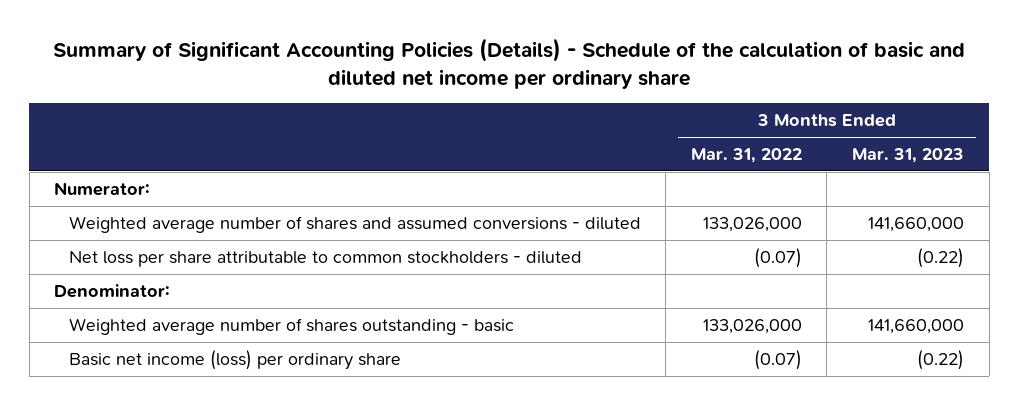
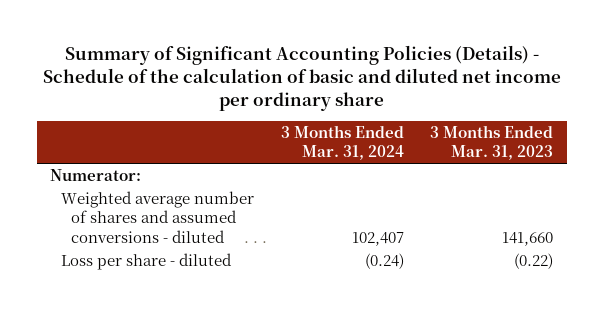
[690,147,802,163] Mar. 31, 2022 -> none
none -> [280,124,404,161] 3 Months Ended Mar. 31, 2024
[54,283,171,298] Denominator: -> none
[68,317,514,335] Weighted average number of shares outstanding - basic -> none
[68,349,401,370] Basic net income (loss) per ordinary share -> none
[867,216,964,232] 141,660,000 -> [502,231,554,246] 141,660
[68,250,582,267] Net loss per share attributable to common stockholders - diluted -> [60,253,232,271] Loss per share - diluted

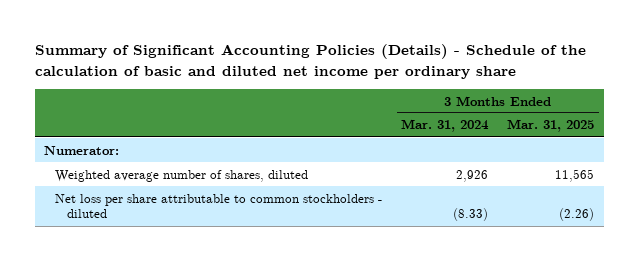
[430,124,554,161] 3 Months Ended Mar. 31, 2023 -> none
none -> [507,119,595,133] Mar. 31, 2025
[60,191,254,243] Weighted average number of shares and assumed conversions - diluted -> [55,169,309,182] Weighted average number of shares, diluted
[351,231,404,246] 102,407 -> [456,169,489,182] 2,926
[60,253,232,271] Loss per share - diluted -> [55,193,383,219] Net loss per share attributable to common stockholders - diluted
[364,253,404,270] (0.24) -> [453,208,489,222] (8.33)

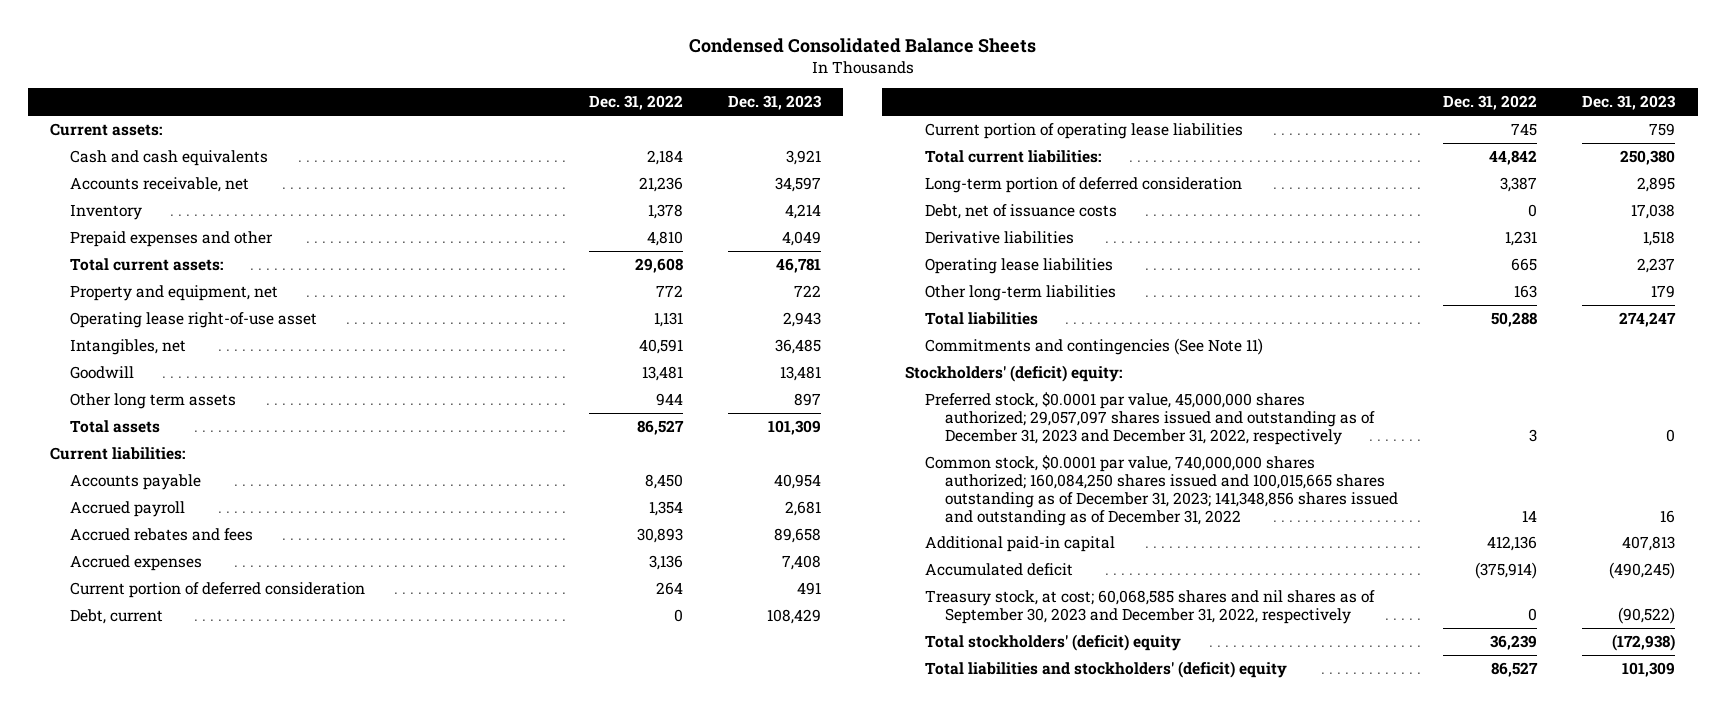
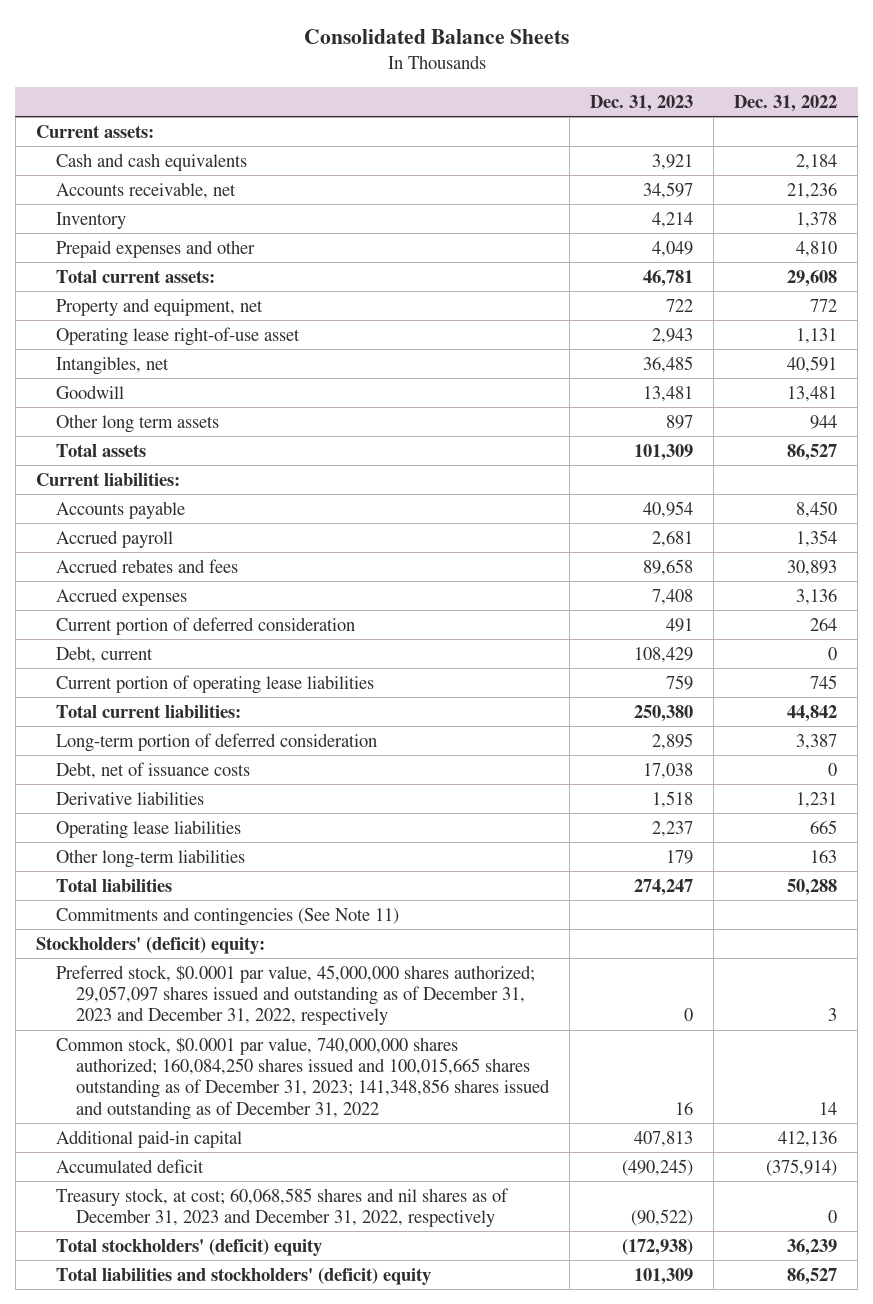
[688,37,1036,53] Condensed Consolidated Balance Sheets -> [303,28,569,44] Consolidated Balance Sheets
[925,589,1376,624] Treasury stock, at cost; 60,068,585 shares and nil shares as of September 30, 2023 and December 31, 2022, respectively -> [56,1187,510,1227] Treasury stock, at cost; 60,068,585 shares and nil shares as of December 31, 2023 and December 31, 2022, respectively

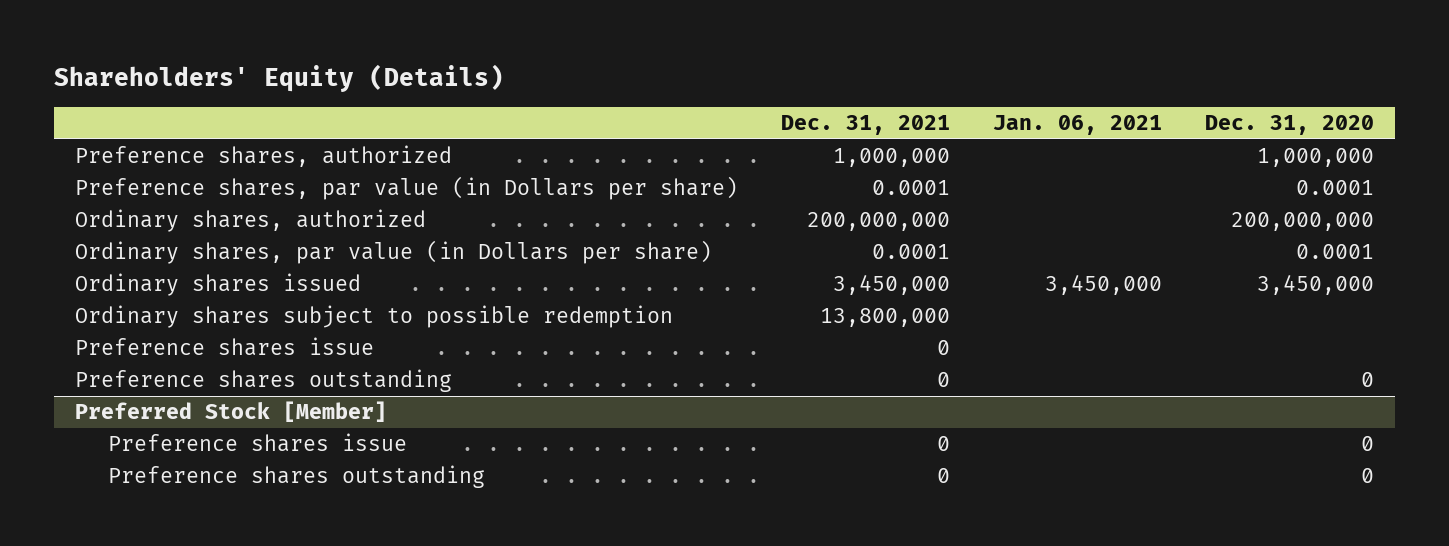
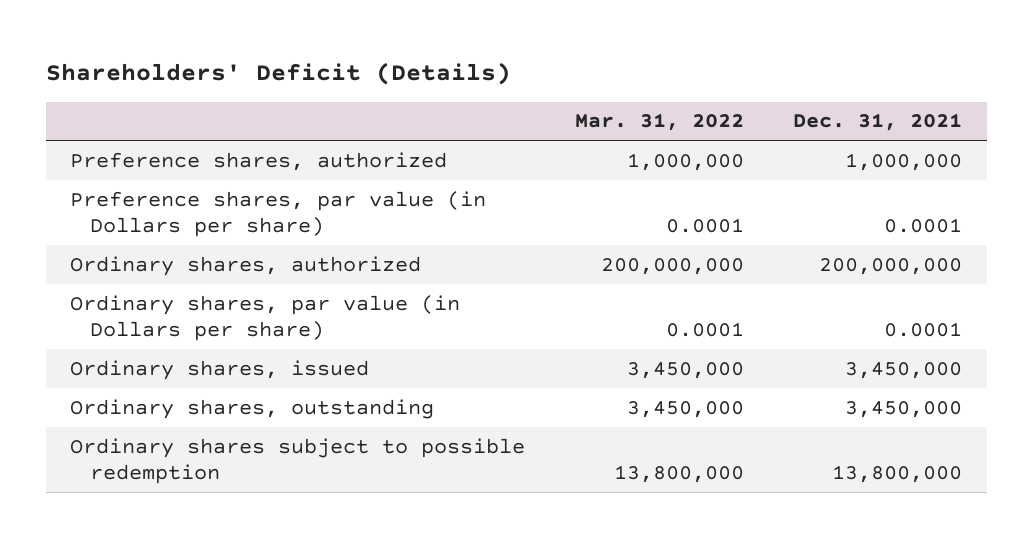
[53,64,504,93] Shareholders' Equity (Details) -> [45,61,511,85] Shareholders' Deficit (Details)
[992,115,1162,136] Jan. 06, 2021 -> none
[1204,115,1374,136] Dec. 31, 2020 -> none
none -> [574,113,744,132] Mar. 31, 2022
[75,273,362,297] Ordinary shares issued -> [70,359,370,380] Ordinary shares, issued
none -> [70,398,435,419] Ordinary shares, outstanding
[75,337,375,357] Preference shares issue -> none
[75,369,453,393] Preference shares outstanding -> none
[75,401,388,423] Preferred Stock [Member] -> none
[108,433,408,453] Preference shares issue -> none
[108,465,486,489] Preference shares outstanding -> none

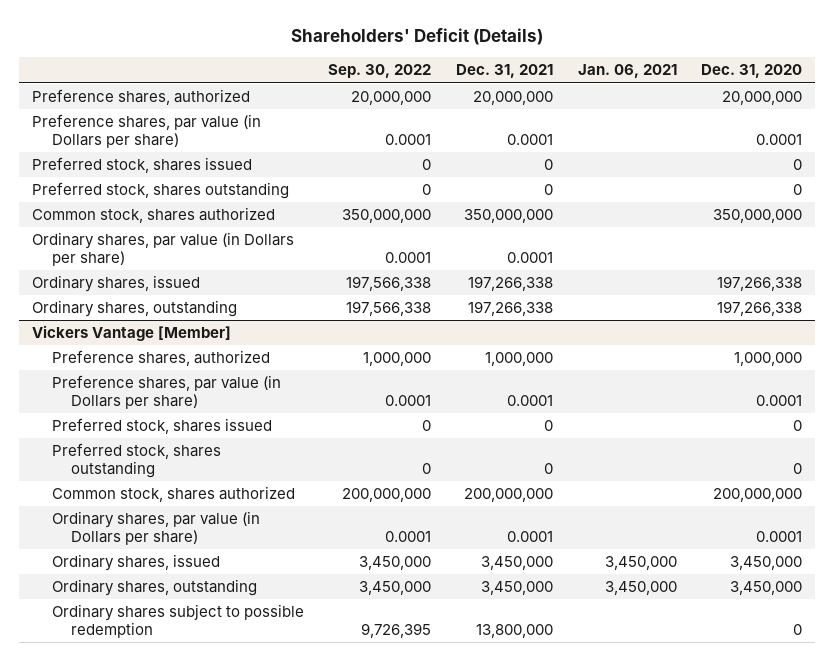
[574,113,744,132] Mar. 31, 2022 -> none
none -> [328,64,432,79] Sep. 30, 2022
none -> [577,64,677,79] Jan. 06, 2021
none -> [701,64,803,79] Dec. 31, 2020
none -> [31,89,250,106] Preference shares, authorized
none -> [31,114,261,148] Preference shares, par value (in Dollars per share)
none -> [31,157,252,174] Preferred stock, shares issued
none -> [31,182,289,200] Preferred stock, shares outstanding
none -> [31,207,275,224] Common stock, shares authorized
none -> [31,232,294,266] Ordinary shares, par value (in Dollars per share)
none -> [31,275,200,293] Ordinary shares, issued
none -> [31,300,237,318] Ordinary shares, outstanding
none -> [31,325,231,342] Vickers Vantage [Member]
none -> [51,418,272,435] Preferred stock, shares issued
none -> [51,443,221,478] Preferred stock, shares outstanding
[70,255,422,276] Ordinary shares, authorized -> [51,486,295,503] Common stock, shares authorized

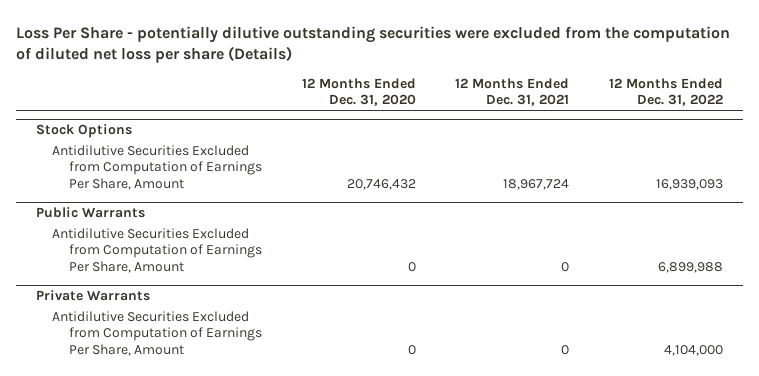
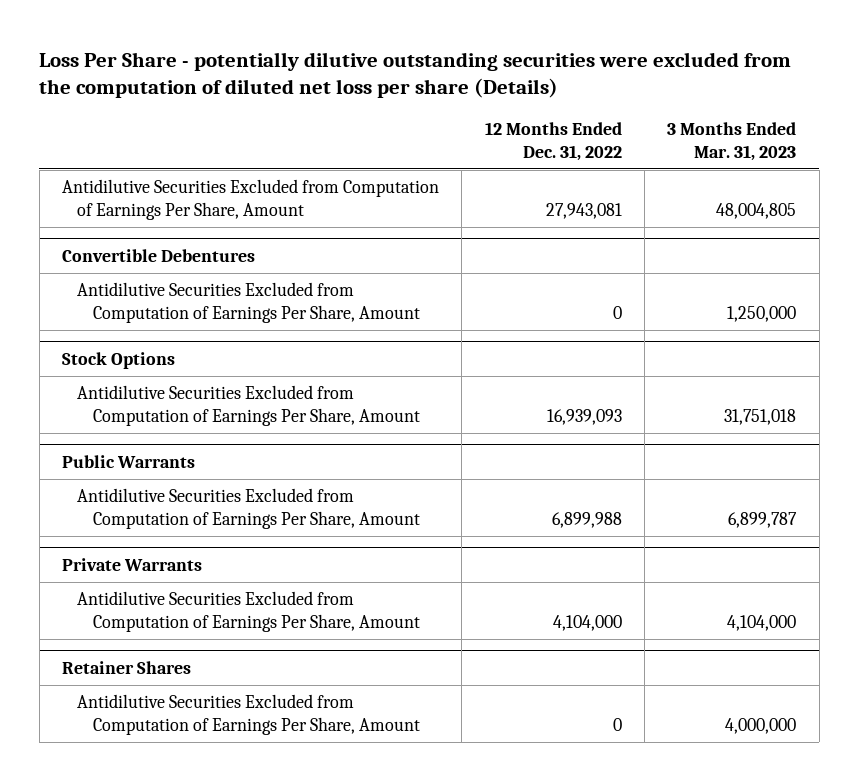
[301,77,416,107] 12 Months Ended Dec. 31, 2020 -> none
[455,77,570,107] 12 Months Ended Dec. 31, 2021 -> none
none -> [667,122,797,161] 3 Months Ended Mar. 31, 2023
none -> [62,179,440,220] Antidilutive Securities Excluded from Computation of Earnings Per Share, Amount
none -> [62,248,256,262] Convertible Debentures
none -> [77,282,420,323] Antidilutive Securities Excluded from Computation of Earnings Per Share, Amount
none -> [62,660,192,674] Retainer Shares
none -> [77,694,420,735] Antidilutive Securities Excluded from Computation of Earnings Per Share, Amount

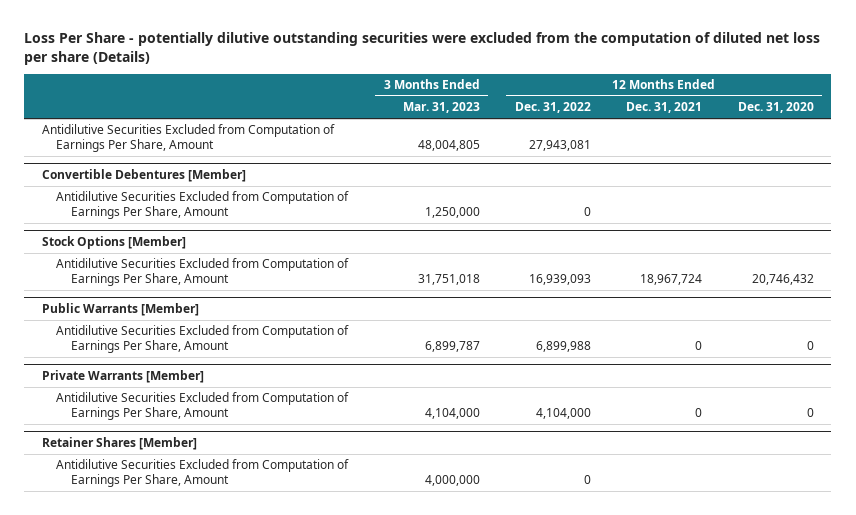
none -> [626,102,703,114] Dec. 31, 2021
none -> [737,102,814,114] Dec. 31, 2020
[62,248,256,262] Convertible Debentures -> [42,168,247,182] Convertible Debentures [Member]
[62,351,176,369] Stock Options -> [42,235,187,249] Stock Options [Member]
[62,454,196,468] Public Warrants -> [42,302,200,316] Public Warrants [Member]
[62,557,203,571] Private Warrants -> [42,369,205,383] Private Warrants [Member]
[62,660,192,674] Retainer Shares -> [42,436,198,450] Retainer Shares [Member]

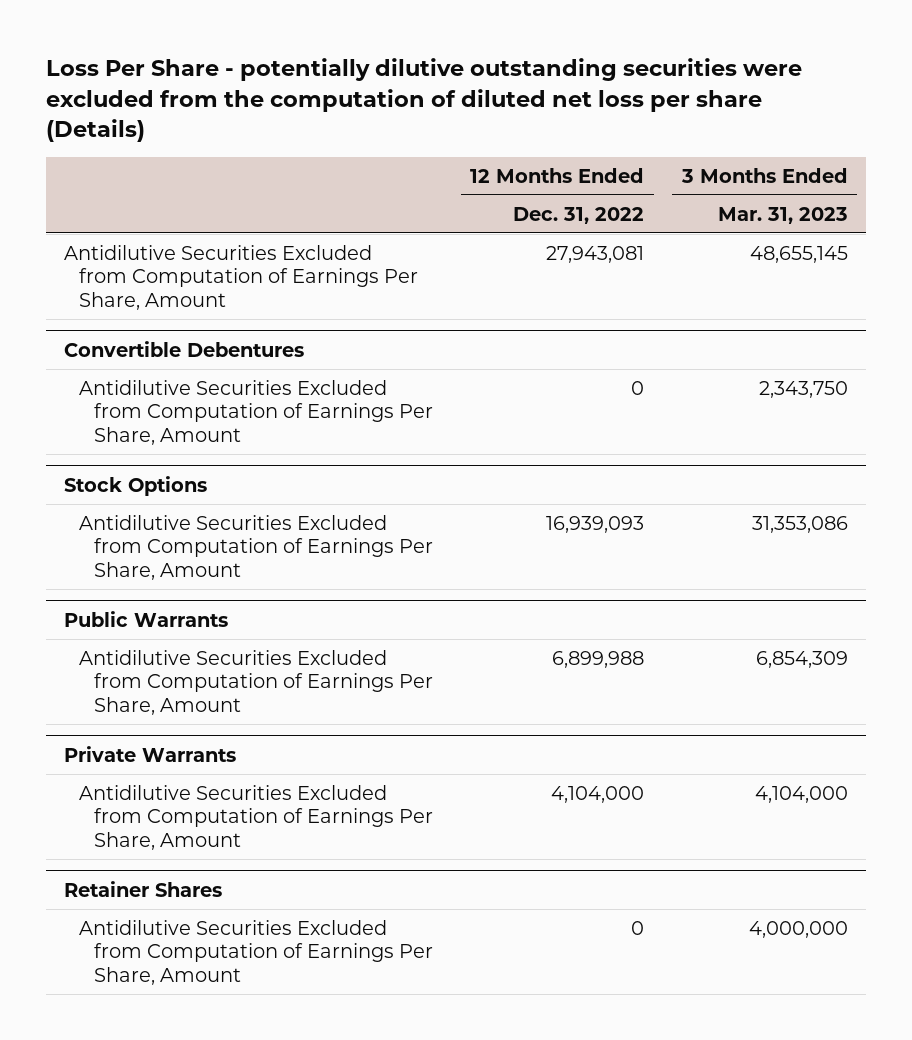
[626,102,703,114] Dec. 31, 2021 -> none
[737,102,814,114] Dec. 31, 2020 -> none
[417,140,480,152] 48,004,805 -> [749,245,848,263] 48,655,145
[42,168,247,182] Convertible Debentures [Member] -> [64,340,305,357] Convertible Debentures
[424,207,480,219] 1,250,000 -> [758,380,848,398] 2,343,750
[42,235,187,249] Stock Options [Member] -> [64,475,208,496] Stock Options
[417,274,480,286] 31,751,018 -> [751,515,848,533] 31,353,086
[42,302,200,316] Public Warrants [Member] -> [64,610,229,627] Public Warrants
[424,341,480,353] 6,899,787 -> [755,650,848,668] 6,854,309
[42,369,205,383] Private Warrants [Member] -> [64,745,237,762] Private Warrants
[42,436,198,450] Retainer Shares [Member] -> [64,880,223,897] Retainer Shares

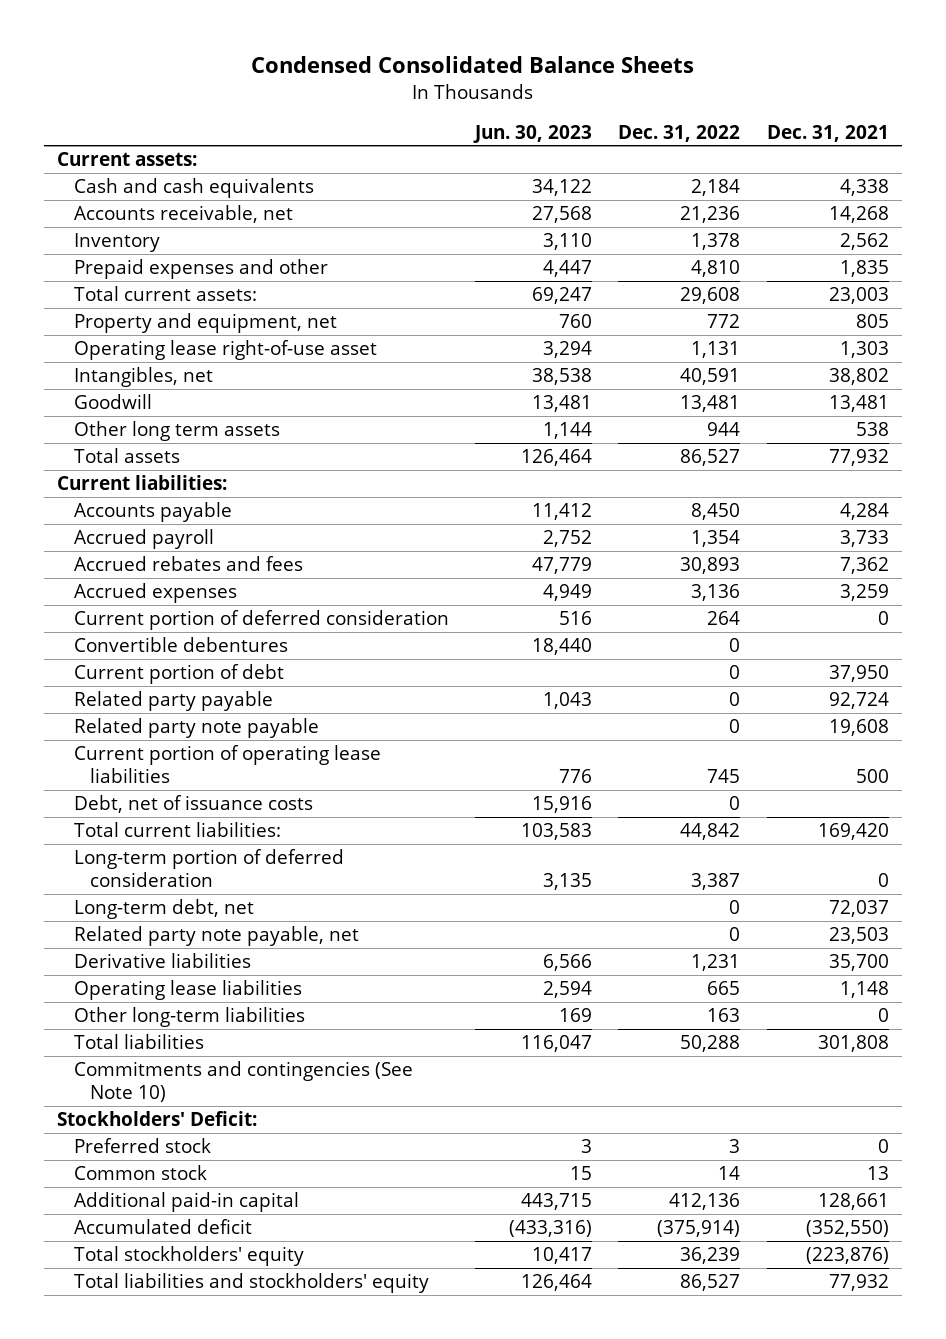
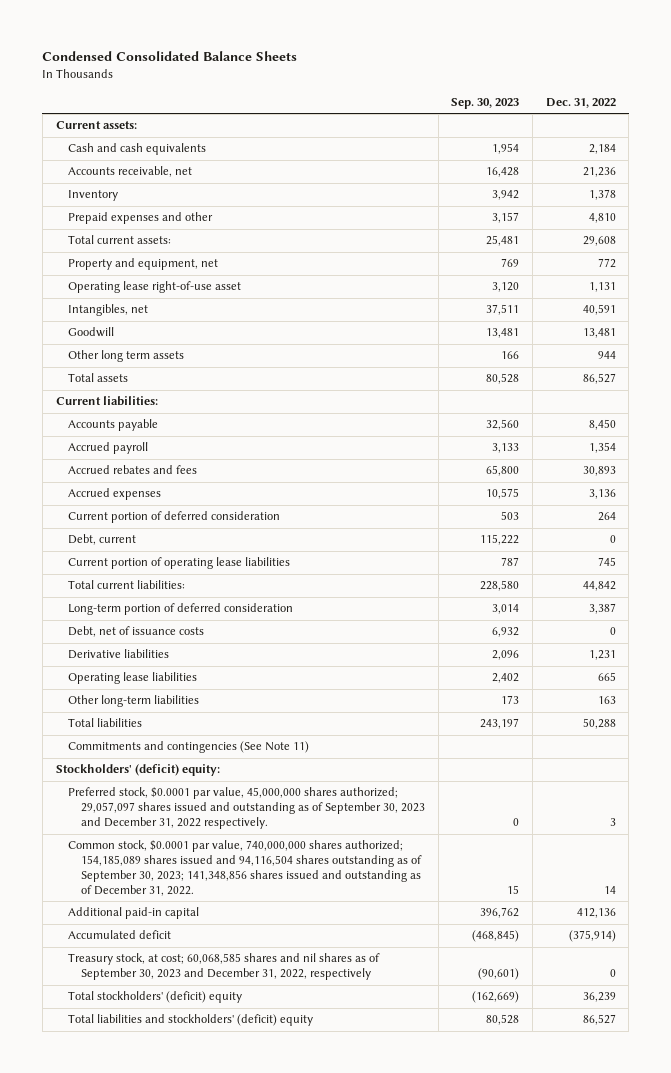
[472,124,592,143] Jun. 30, 2023 -> none
[766,124,889,142] Dec. 31, 2021 -> none
none -> [451,97,520,109] Sep. 30, 2023
[73,637,288,653] Convertible debentures -> none
[73,691,273,712] Related party payable -> none
[73,718,319,739] Related party note payable -> none
[73,664,284,685] Current portion of debt -> [68,534,137,546] Debt, current
[73,899,254,920] Long-term debt, net -> none
[73,926,359,947] Related party note payable, net -> none
[73,795,313,814] Debt, net of issuance costs -> [68,626,205,638] Debt, net of issuance costs
[73,1061,413,1102] Commitments and contingencies (See Note 10) -> [68,741,310,754] Commitments and contingencies (See Note 11)
[57,1111,258,1127] Stockholders' Deficit: -> [55,764,220,777] Stockholders' (deficit) equity:
[73,1138,211,1154] Preferred stock -> [68,787,426,830] Preferred stock, $0.0001 par value, 45,000,000 shares authorized; 29,057,097 shares issued and outstanding as of September 30, 2023 and December 31, 2022 respectively.
[73,1165,207,1181] Common stock -> [68,840,423,896] Common stock, $0.0001 par value, 740,000,000 shares authorized; 154,185,089 shares issued and 94,116,504 shares outstanding as of September 30, 2023; 141,348,856 shares issued and outstanding as of December 31, 2022.
none -> [68,953,381,981] Treasury stock, at cost; 60,068,585 shares and nil shares as of September 30, 2023 and December 31, 2022, respectively
[73,1246,304,1267] Total stockholders' equity -> [68,991,243,1004] Total stockholders' (deficit) equity
[73,1273,429,1294] Total liabilities and stockholders' equity -> [68,1014,314,1027] Total liabilities and stockholders' (deficit) equity

